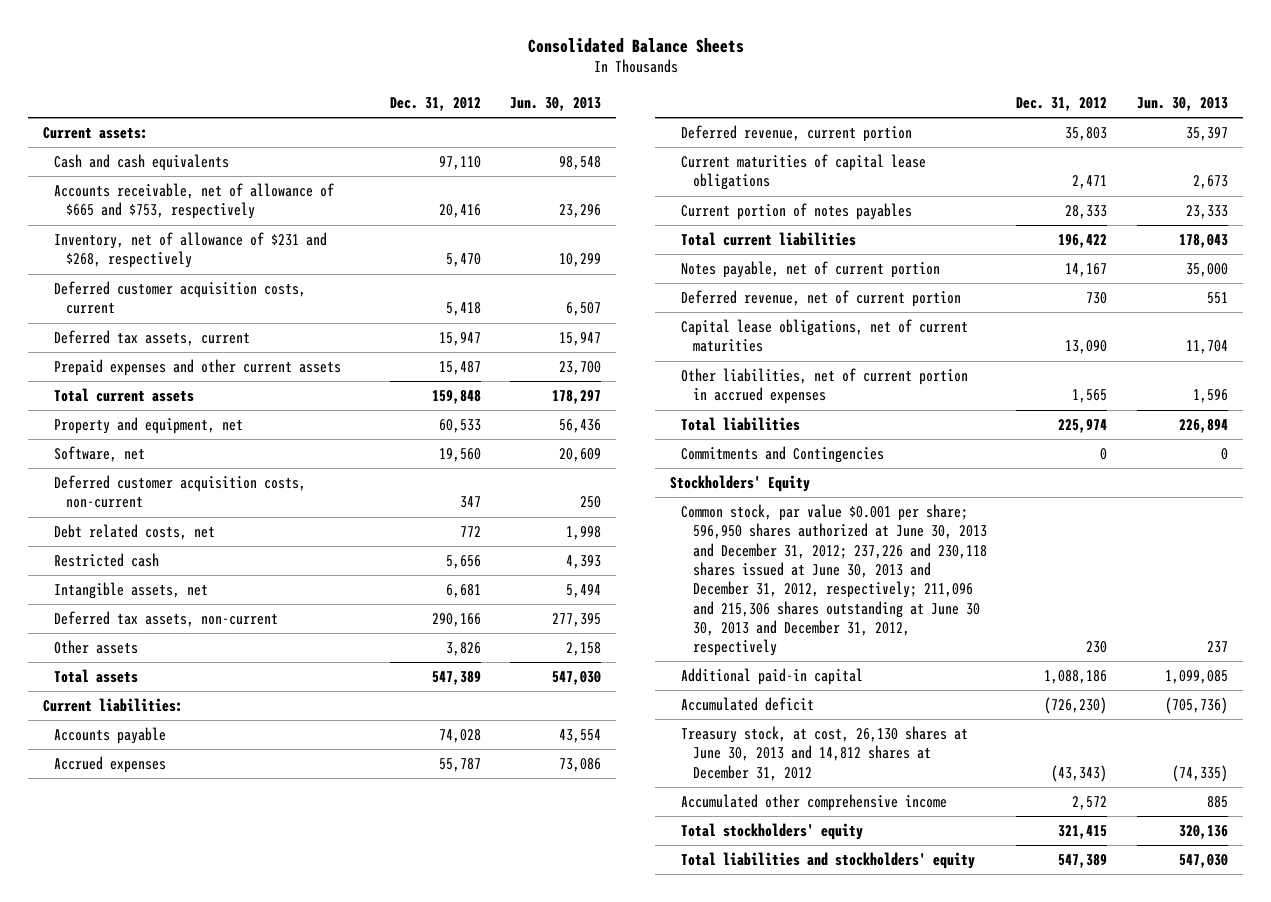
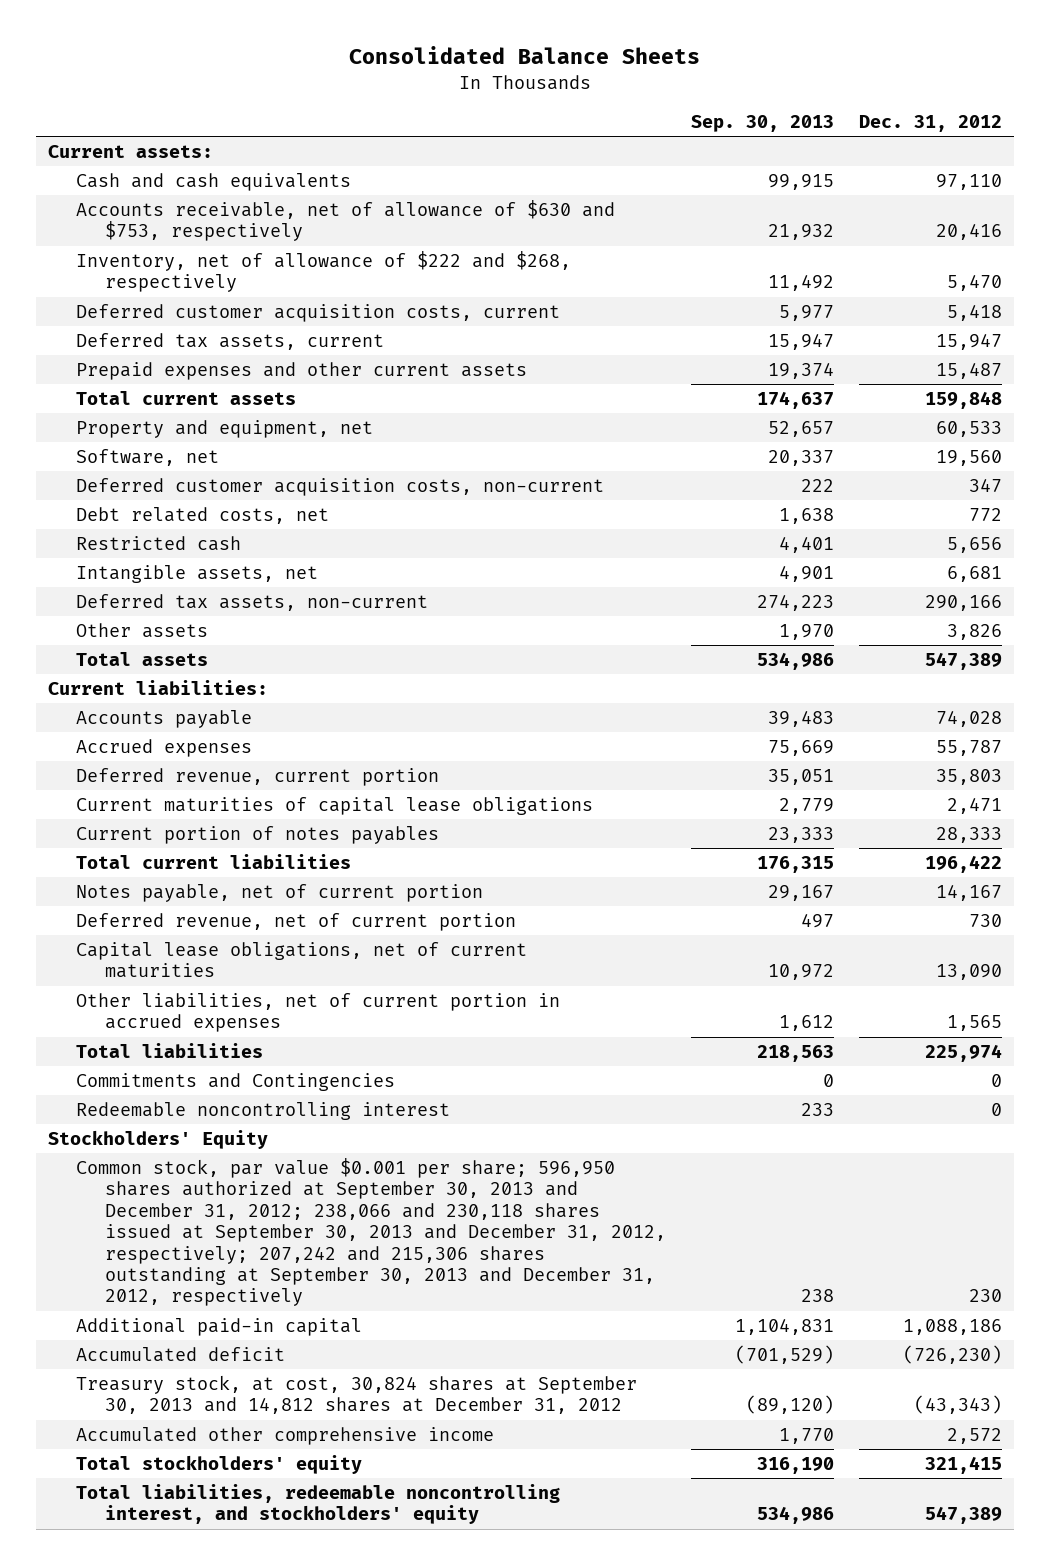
[510,96,602,111] Jun. 30, 2013 -> none
none -> [690,114,834,132] Sep. 30, 2013
[54,183,335,220] Accounts receivable, net of allowance of $665 and $753, respectively -> [76,199,616,242] Accounts receivable, net of allowance of $630 and $753, respectively
[54,232,328,269] Inventory, net of allowance of $231 and $268, respectively -> [76,250,572,293] Inventory, net of allowance of $222 and $268, respectively
none -> [76,1101,451,1120] Redeemable noncontrolling interest
[681,504,987,657] Common stock, par value $0.001 per share; 596,950 shares authorized at June 30, 2013 and December 31, 2012; 237,226 and 230,118 shares issued at June 30, 2013 and December 31, 2012, respectively; 211,096 and 215,306 shares outstanding at June 30 30, 2013 and December 31, 2012, respectively -> [76,1157,666,1307] Common stock, par value $0.001 per share; 596,950 shares authorized at September 30, 2013 and December 31, 2012; 238,066 and 230,118 shares issued at September 30, 2013 and December 31, 2012, respectively; 207,242 and 215,306 shares outstanding at September 30, 2013 and December 31, 2012, respectively
[681,726,969,781] Treasury stock, at cost, 26,130 shares at June 30, 2013 and 14,812 shares at December 31, 2012 -> [76,1374,638,1415] Treasury stock, at cost, 30,824 shares at September 30, 2013 and 14,812 shares at December 31, 2012
[681,852,976,870] Total liabilities and stockholders' equity -> [76,1483,561,1525] Total liabilities, redeemable noncontrolling interest, and stockholders' equity

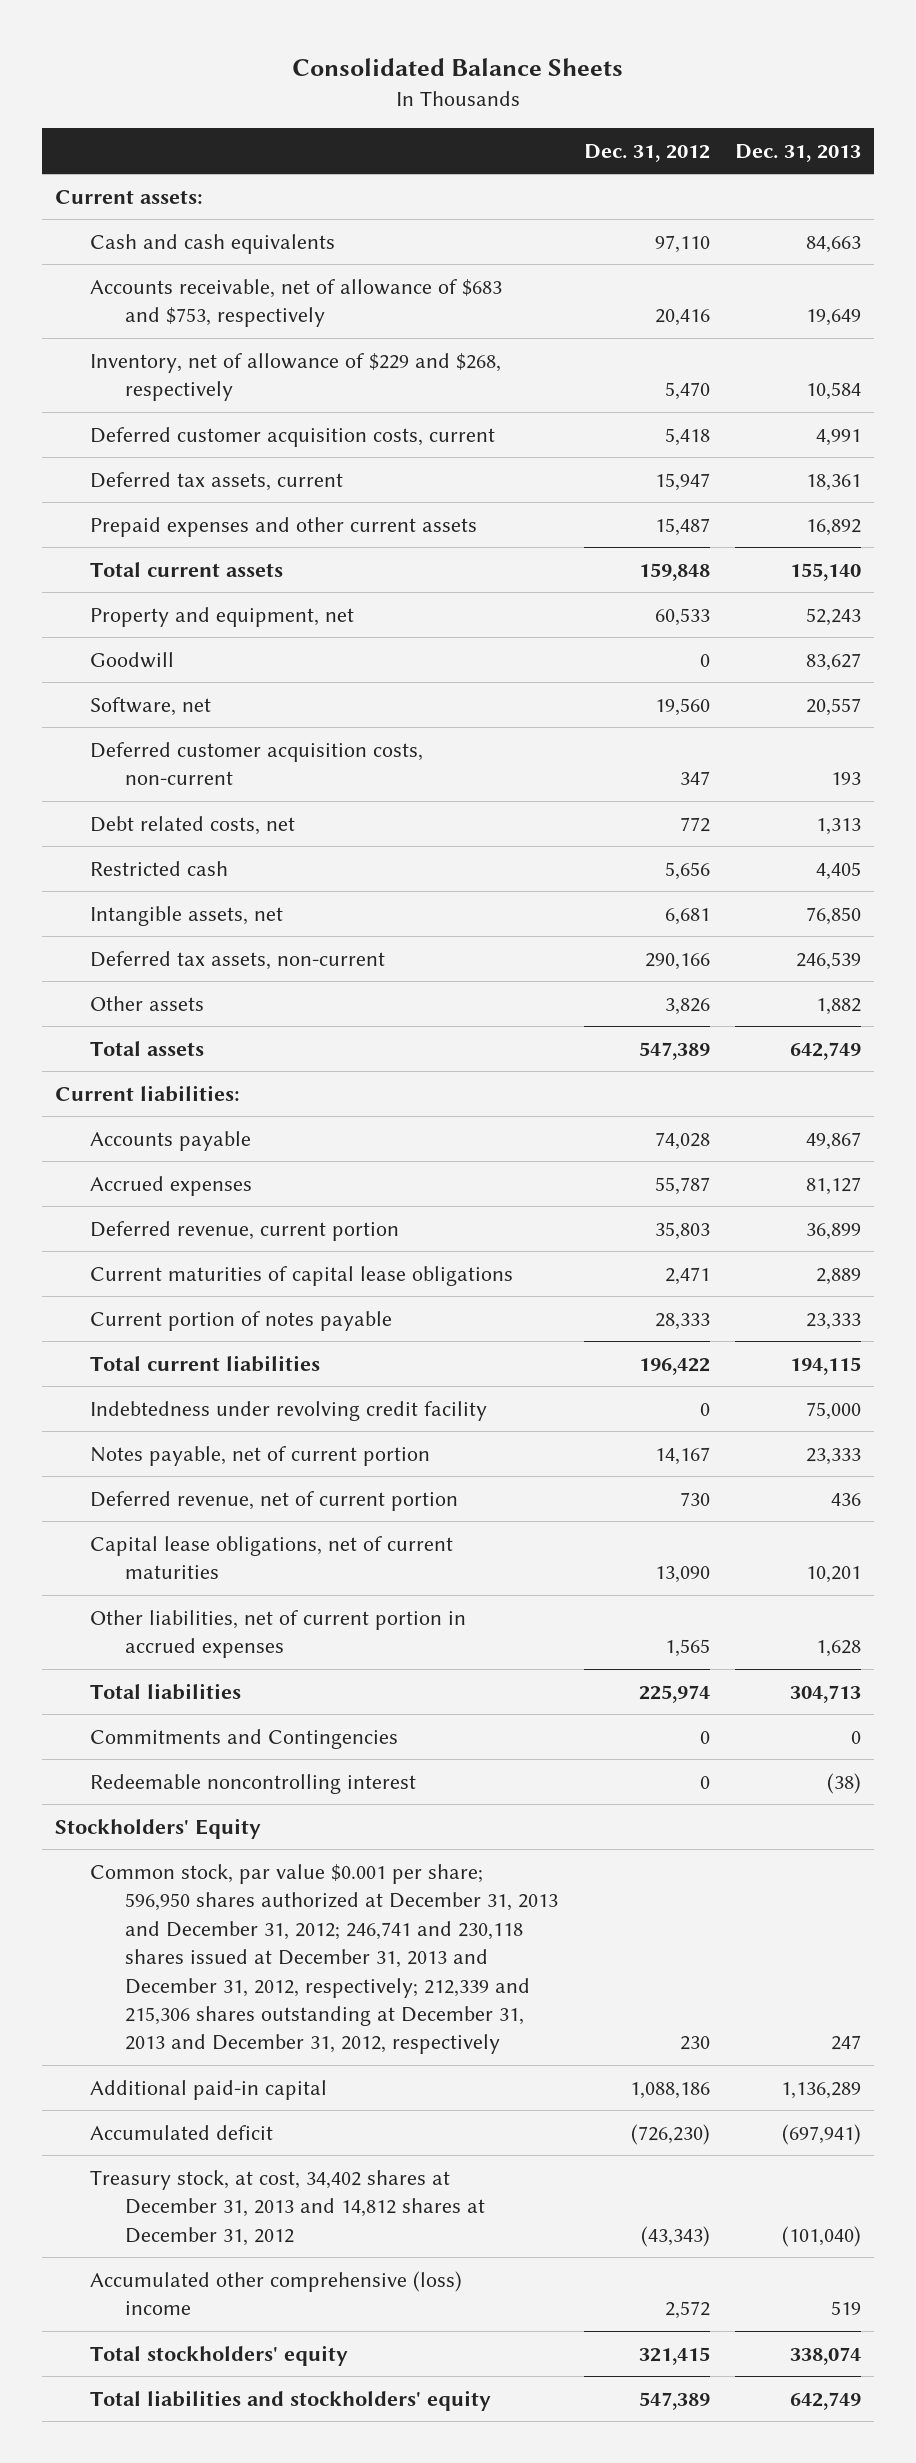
[690,114,834,132] Sep. 30, 2013 -> none
none -> [735,143,862,162] Dec. 31, 2013
[76,199,616,242] Accounts receivable, net of allowance of $630 and $753, respectively -> [89,278,502,328] Accounts receivable, net of allowance of $683 and $753, respectively
[76,250,572,293] Inventory, net of allowance of $222 and $268, respectively -> [89,352,501,402] Inventory, net of allowance of $229 and $268, respectively
none -> [89,651,174,668] Goodwill
[76,825,440,844] Current portion of notes payables -> [89,1310,392,1331] Current portion of notes payable
none -> [89,1400,487,1421] Indebtedness under revolving credit facility
[76,1157,666,1307] Common stock, par value $0.001 per share; 596,950 shares authorized at September 30, 2013 and December 31, 2012; 238,066 and 230,118 shares issued at September 30, 2013 and December 31, 2012, respectively; 207,242 and 215,306 shares outstanding at September 30, 2013 and December 31, 2012, respectively -> [89,1863,558,2055] Common stock, par value $0.001 per share; 596,950 shares authorized at December 31, 2013 and December 31, 2012; 246,741 and 230,118 shares issued at December 31, 2013 and December 31, 2012, respectively; 212,339 and 215,306 shares outstanding at December 31, 2013 and December 31, 2012, respectively
[76,1374,638,1415] Treasury stock, at cost, 30,824 shares at September 30, 2013 and 14,812 shares at December 31, 2012 -> [89,2169,485,2246] Treasury stock, at cost, 34,402 shares at December 31, 2013 and 14,812 shares at December 31, 2012
[76,1426,495,1445] Accumulated other comprehensive income -> [89,2270,462,2316] Accumulated other comprehensive (loss) income
[76,1483,561,1525] Total liabilities, redeemable noncontrolling interest, and stockholders' equity -> [89,2389,491,2411] Total liabilities and stockholders' equity

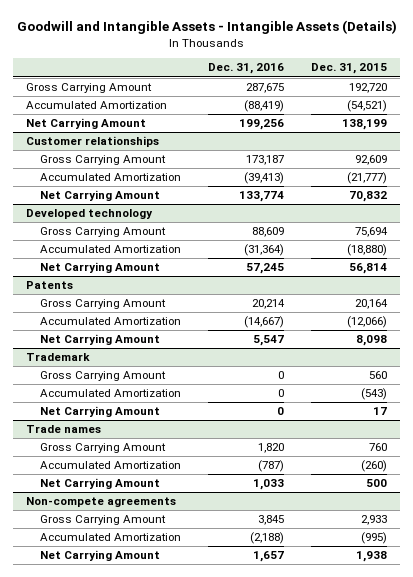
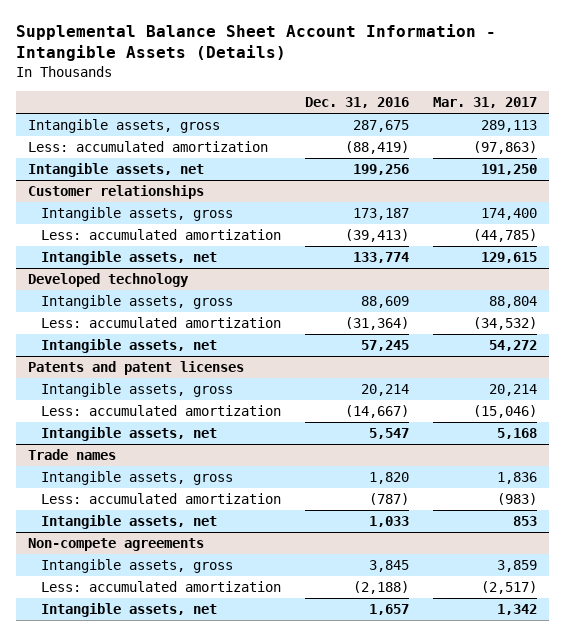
[16,19,397,34] Goodwill and Intangible Assets - Intangible Assets (Details) -> [16,24,497,62] Supplemental Balance Sheet Account Information - Intangible Assets (Details)
[310,63,387,75] Dec. 31, 2015 -> none
none -> [432,96,537,108] Mar. 31, 2017
[26,83,153,94] Gross Carrying Amount -> [28,119,221,134] Intangible assets, gross
[26,101,168,110] Accumulated Amortization -> [28,141,269,153] Less: accumulated amortization
[26,118,147,130] Net Carrying Amount -> [28,163,205,178] Intangible assets, net
[40,155,167,166] Gross Carrying Amount -> [40,207,233,222] Intangible assets, gross
[40,173,182,182] Accumulated Amortization -> [40,229,281,241] Less: accumulated amortization
[40,190,161,202] Net Carrying Amount -> [40,251,217,266] Intangible assets, net
[26,353,91,362] Trademark -> none
[40,371,167,382] Gross Carrying Amount -> none
[40,389,182,398] Accumulated Amortization -> none
[40,406,161,418] Net Carrying Amount -> none
[40,227,167,238] Gross Carrying Amount -> [40,295,233,310] Intangible assets, gross
[40,245,182,254] Accumulated Amortization -> [40,317,281,329] Less: accumulated amortization
[40,262,161,274] Net Carrying Amount -> [40,339,217,354] Intangible assets, net
[26,281,74,290] Patents -> [28,361,245,376] Patents and patent licenses
[40,299,167,310] Gross Carrying Amount -> [40,383,233,398] Intangible assets, gross
[40,317,182,326] Accumulated Amortization -> [40,405,281,417] Less: accumulated amortization
[40,334,161,346] Net Carrying Amount -> [40,427,217,442] Intangible assets, net
[40,443,167,454] Gross Carrying Amount -> [40,471,233,486] Intangible assets, gross
[40,461,182,470] Accumulated Amortization -> [40,493,281,505] Less: accumulated amortization
[40,478,161,490] Net Carrying Amount -> [40,515,217,530] Intangible assets, net
[40,515,167,526] Gross Carrying Amount -> [40,559,233,574] Intangible assets, gross
[40,533,182,542] Accumulated Amortization -> [40,581,281,593] Less: accumulated amortization
[40,550,161,562] Net Carrying Amount -> [40,603,217,618] Intangible assets, net

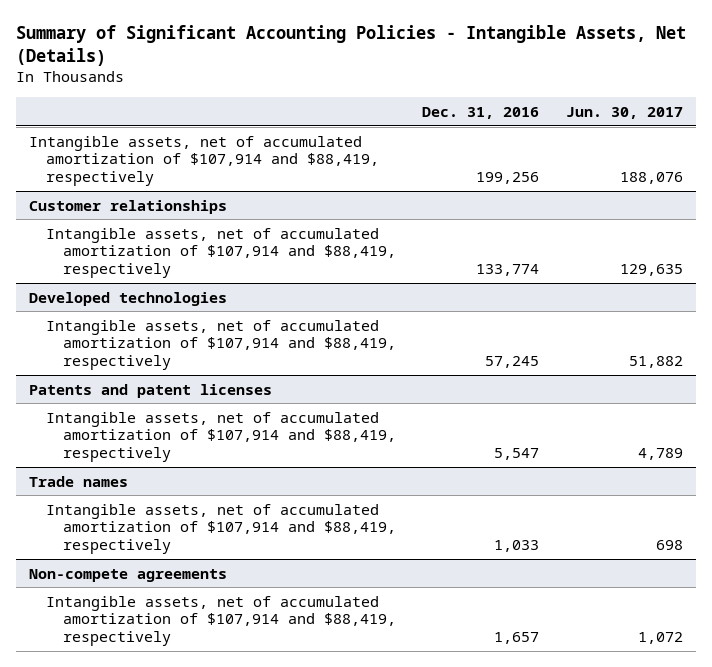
[16,24,497,62] Supplemental Balance Sheet Account Information - Intangible Assets (Details) -> [16,25,687,67] Summary of Significant Accounting Policies - Intangible Assets, Net (Details)
[432,96,537,108] Mar. 31, 2017 -> none
none -> [565,106,683,119] Jun. 30, 2017
[28,119,221,134] Intangible assets, gross -> none
[28,141,269,153] Less: accumulated amortization -> none
[28,163,205,178] Intangible assets, net -> [29,135,380,186] Intangible assets, net of accumulated amortization of $107,914 and $88,419, respectively
[40,207,233,222] Intangible assets, gross -> none
[40,229,281,241] Less: accumulated amortization -> none
[40,295,233,310] Intangible assets, gross -> none
[40,317,281,329] Less: accumulated amortization -> none
[40,251,217,266] Intangible assets, net -> [46,227,397,278] Intangible assets, net of accumulated amortization of $107,914 and $88,419, respectively
[28,273,190,288] Developed technology -> [29,291,228,306] Developed technologies
[40,339,217,354] Intangible assets, net -> [46,319,397,370] Intangible assets, net of accumulated amortization of $107,914 and $88,419, respectively
[40,383,233,398] Intangible assets, gross -> none
[40,405,281,417] Less: accumulated amortization -> none
[40,427,217,442] Intangible assets, net -> [46,411,397,462] Intangible assets, net of accumulated amortization of $107,914 and $88,419, respectively
[40,471,233,486] Intangible assets, gross -> none
[40,493,281,505] Less: accumulated amortization -> none
[40,515,217,530] Intangible assets, net -> [46,503,397,554] Intangible assets, net of accumulated amortization of $107,914 and $88,419, respectively
[40,559,233,574] Intangible assets, gross -> none
[40,581,281,593] Less: accumulated amortization -> none
[40,603,217,618] Intangible assets, net -> [46,595,397,646] Intangible assets, net of accumulated amortization of $107,914 and $88,419, respectively

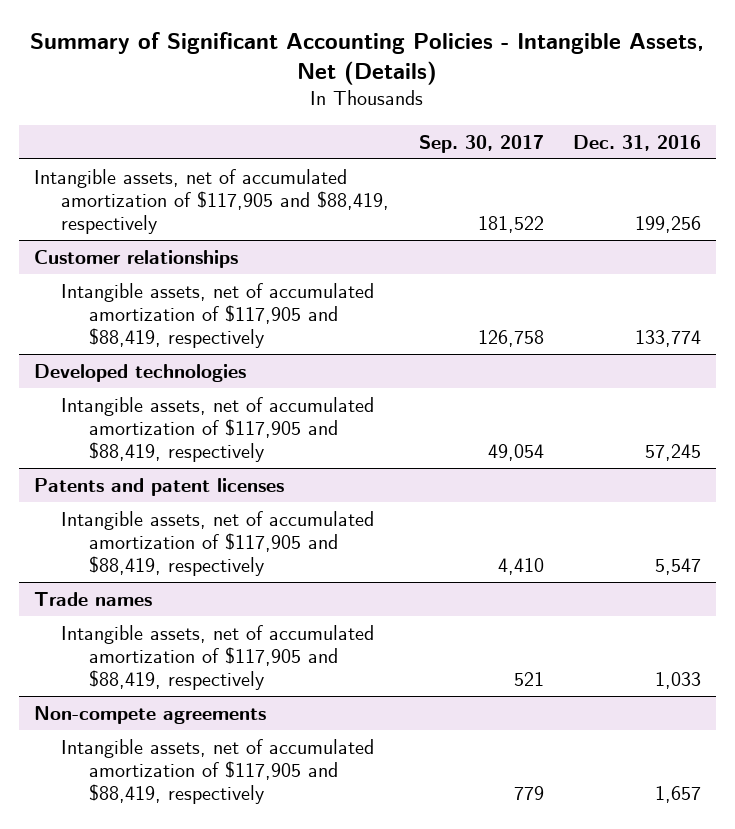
[565,106,683,119] Jun. 30, 2017 -> none
none -> [418,134,544,153] Sep. 30, 2017
[29,135,380,186] Intangible assets, net of accumulated amortization of $107,914 and $88,419, respectively -> [33,168,390,234] Intangible assets, net of accumulated amortization of $117,905 and $88,419, respectively
[46,227,397,278] Intangible assets, net of accumulated amortization of $107,914 and $88,419, respectively -> [61,282,375,348] Intangible assets, net of accumulated amortization of $117,905 and $88,419, respectively
[46,319,397,370] Intangible assets, net of accumulated amortization of $107,914 and $88,419, respectively -> [61,396,375,462] Intangible assets, net of accumulated amortization of $117,905 and $88,419, respectively
[46,411,397,462] Intangible assets, net of accumulated amortization of $107,914 and $88,419, respectively -> [61,510,375,576] Intangible assets, net of accumulated amortization of $117,905 and $88,419, respectively
[46,503,397,554] Intangible assets, net of accumulated amortization of $107,914 and $88,419, respectively -> [61,624,375,690] Intangible assets, net of accumulated amortization of $117,905 and $88,419, respectively
[46,595,397,646] Intangible assets, net of accumulated amortization of $107,914 and $88,419, respectively -> [61,738,375,804] Intangible assets, net of accumulated amortization of $117,905 and $88,419, respectively

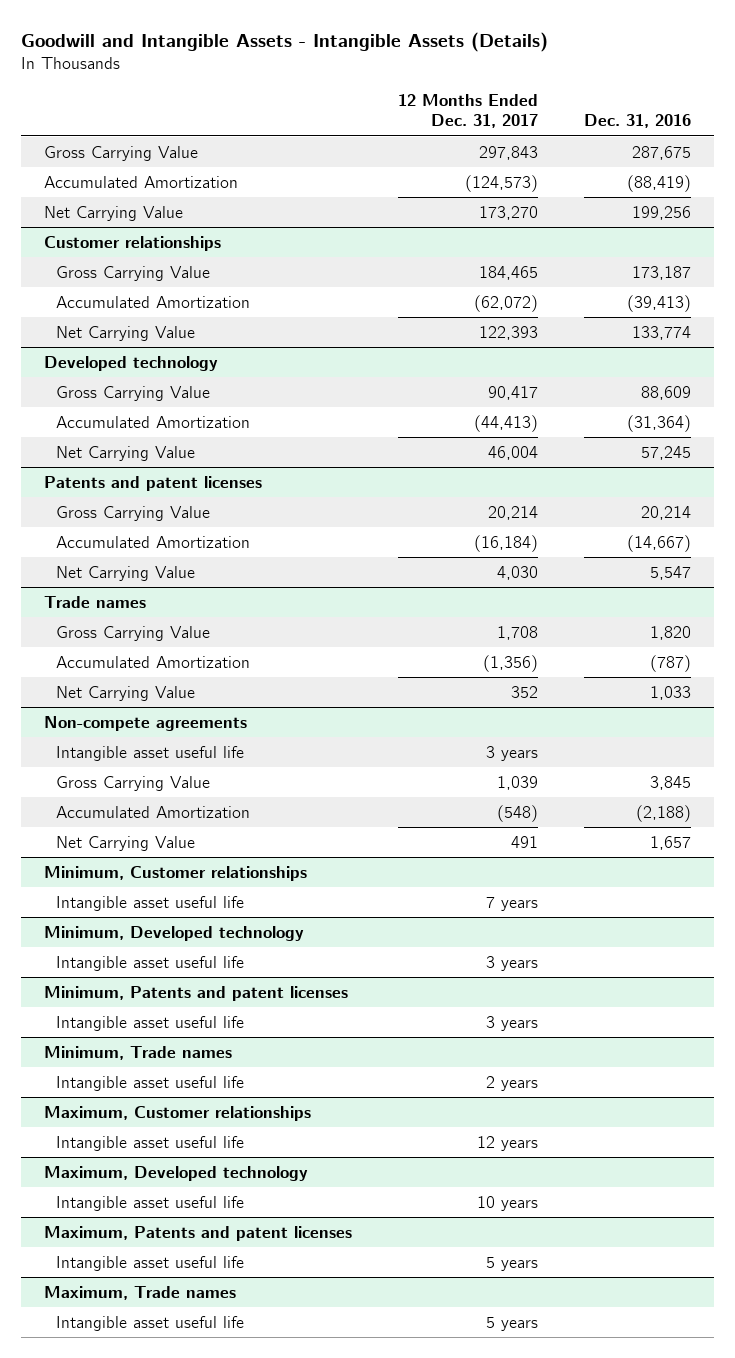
[30,31,705,86] Summary of Significant Accounting Policies - Intangible Assets, Net (Details) -> [20,31,548,52] Goodwill and Intangible Assets - Intangible Assets (Details)
[418,134,544,153] Sep. 30, 2017 -> none
none -> [398,94,539,129] 12 Months Ended Dec. 31, 2017
none -> [43,145,198,161] Gross Carrying Value
none -> [43,175,238,188] Accumulated Amortization
[33,168,390,234] Intangible assets, net of accumulated amortization of $117,905 and $88,419, respectively -> [43,205,183,221] Net Carrying Value
none -> [55,265,210,281] Gross Carrying Value
none -> [55,295,250,308] Accumulated Amortization
[61,282,375,348] Intangible assets, net of accumulated amortization of $117,905 and $88,419, respectively -> [55,325,195,341] Net Carrying Value
[33,363,246,382] Developed technologies -> [43,355,218,371] Developed technology
none -> [55,385,210,401] Gross Carrying Value
none -> [55,415,250,428] Accumulated Amortization
[61,396,375,462] Intangible assets, net of accumulated amortization of $117,905 and $88,419, respectively -> [55,445,195,461] Net Carrying Value
none -> [55,505,210,521] Gross Carrying Value
none -> [55,535,250,548] Accumulated Amortization
[61,510,375,576] Intangible assets, net of accumulated amortization of $117,905 and $88,419, respectively -> [55,565,195,581] Net Carrying Value
none -> [55,625,210,641] Gross Carrying Value
none -> [55,655,250,668] Accumulated Amortization
[61,624,375,690] Intangible assets, net of accumulated amortization of $117,905 and $88,419, respectively -> [55,685,195,701] Net Carrying Value
none -> [55,745,244,761] Intangible asset useful life
none -> [55,775,210,791] Gross Carrying Value
none -> [55,805,250,818] Accumulated Amortization
[61,738,375,804] Intangible assets, net of accumulated amortization of $117,905 and $88,419, respectively -> [55,835,195,851] Net Carrying Value
none -> [43,865,307,881] Minimum, Customer relationships
none -> [55,895,244,911] Intangible asset useful life
none -> [43,925,304,941] Minimum, Developed technology
none -> [55,955,244,971] Intangible asset useful life
none -> [43,985,348,1001] Minimum, Patents and patent licenses
none -> [55,1015,244,1031] Intangible asset useful life
none -> [43,1045,232,1060] Minimum, Trade names
none -> [55,1075,244,1091] Intangible asset useful life
none -> [43,1105,311,1121] Maximum, Customer relationships
none -> [55,1135,244,1151] Intangible asset useful life
none -> [43,1165,308,1181] Maximum, Developed technology
none -> [55,1195,244,1211] Intangible asset useful life
none -> [43,1225,352,1241] Maximum, Patents and patent licenses
none -> [55,1255,244,1271] Intangible asset useful life
none -> [43,1285,236,1300] Maximum, Trade names
none -> [55,1315,244,1331] Intangible asset useful life

